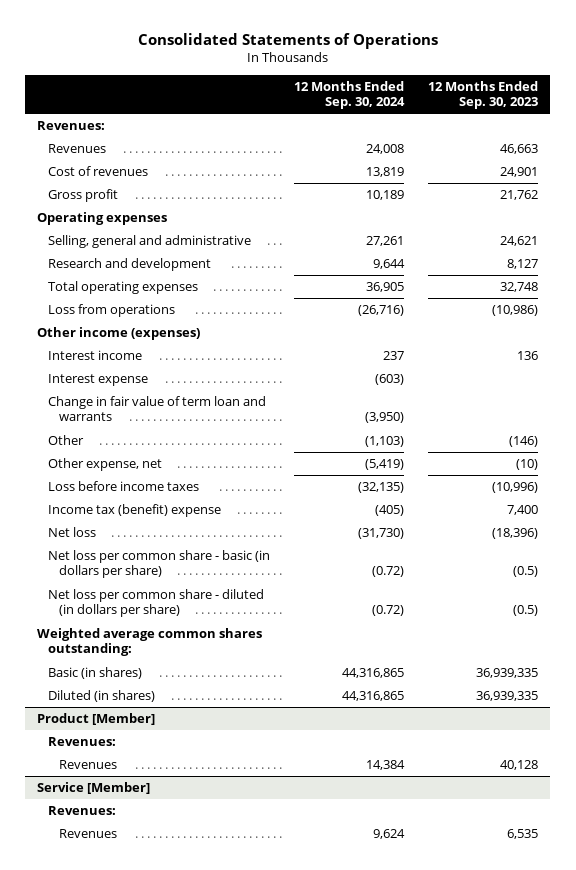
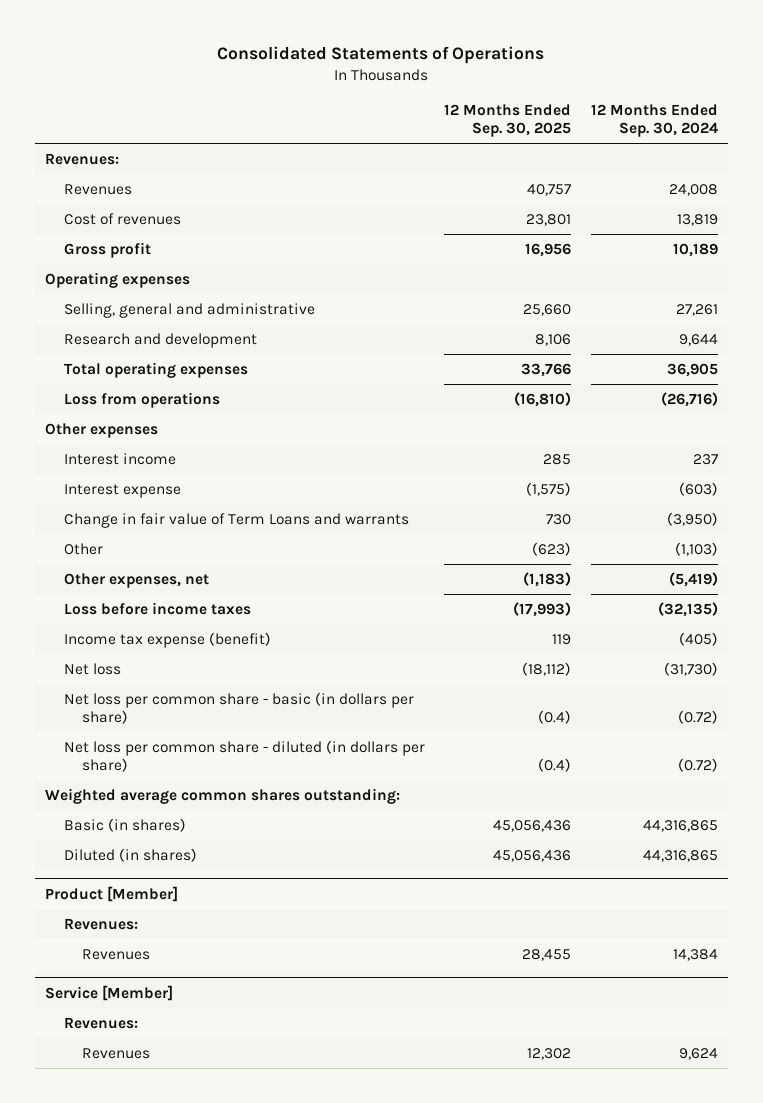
[428,80,539,110] 12 Months Ended Sep. 30, 2023 -> none
none -> [444,104,572,137] 12 Months Ended Sep. 30, 2025
[37,327,201,341] Other income (expenses) -> [44,422,158,438] Other expenses
[48,396,267,422] Change in fair value of term loan and warrants -> [63,512,409,528] Change in fair value of Term Loans and warrants
[48,458,163,472] Other expense, net -> [63,572,209,588] Other expenses, net
[48,504,222,518] Income tax (benefit) expense -> [63,631,271,648] Income tax expense (benefit)

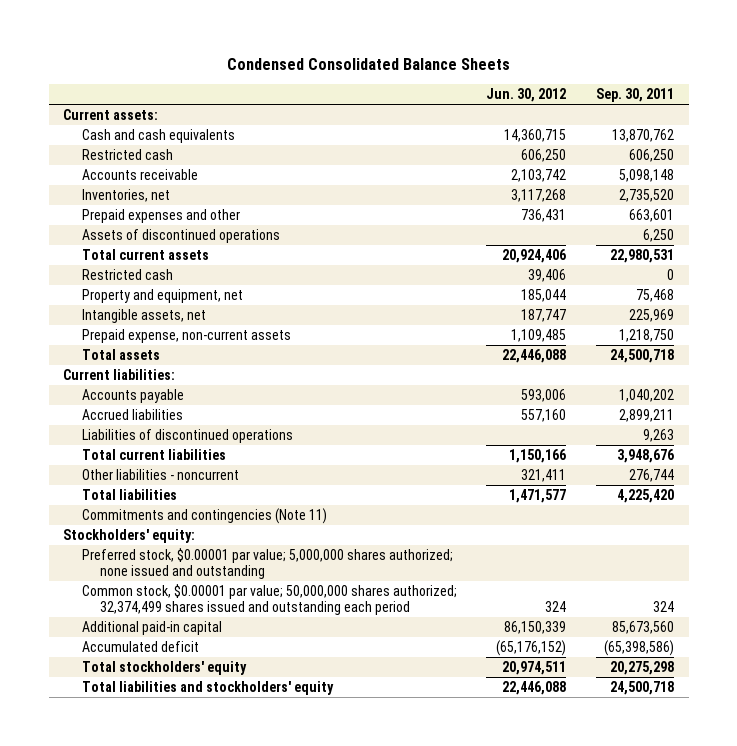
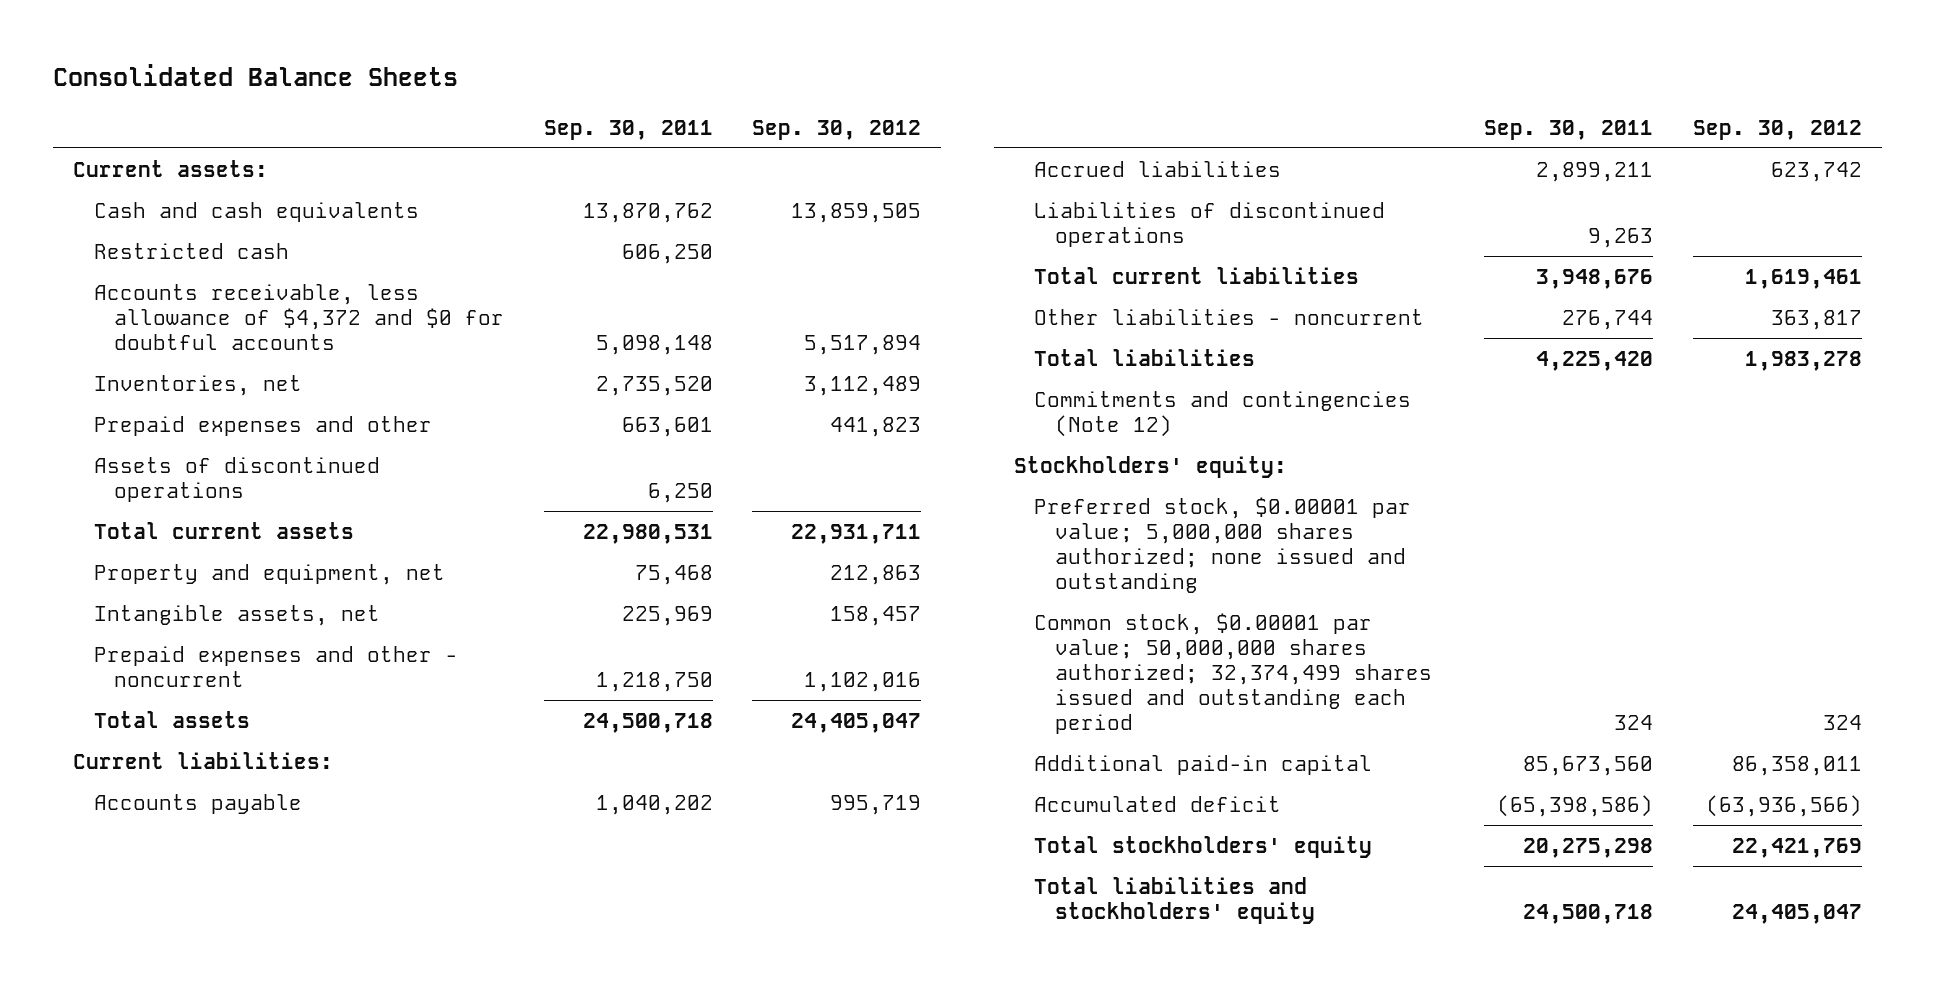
[226,58,510,71] Condensed Consolidated Balance Sheets -> [53,63,459,86] Consolidated Balance Sheets
[486,88,567,103] Jun. 30, 2012 -> none
none -> [752,119,922,140] Sep. 30, 2012
[81,168,198,180] Accounts receivable -> [93,283,505,350] Accounts receivable, less allowance of $4,372 and $0 for doubtful accounts
[81,268,173,280] Restricted cash -> none
[81,328,291,343] Prepaid expense, non-current assets -> [93,645,458,687] Prepaid expenses and other - noncurrent
[81,507,327,524] Commitments and contingencies (Note 11) -> [1034,390,1412,437] Commitments and contingencies (Note 12)

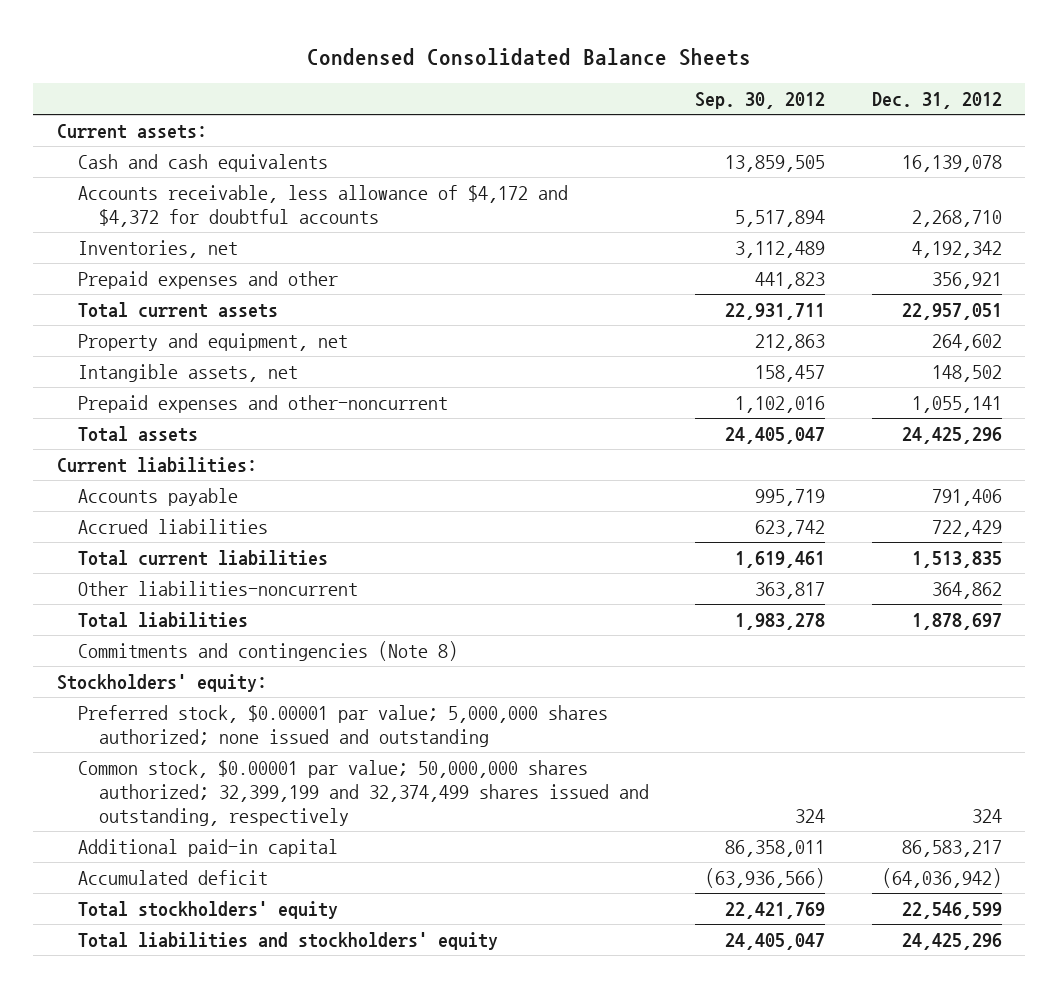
[53,63,459,86] Consolidated Balance Sheets -> [307,47,752,66] Condensed Consolidated Balance Sheets
[543,119,713,140] Sep. 30, 2011 -> none
none -> [871,91,1002,109] Dec. 31, 2012
[93,242,289,259] Restricted cash -> none
[93,283,505,350] Accounts receivable, less allowance of $4,372 and $0 for doubtful accounts -> [77,184,568,227] Accounts receivable, less allowance of $4,172 and $4,372 for doubtful accounts
[93,456,380,502] Assets of discontinued operations -> none
[93,645,458,687] Prepaid expenses and other - noncurrent -> [77,394,448,413] Prepaid expenses and other-noncurrent
[1034,201,1386,247] Liabilities of discontinued operations -> none
[1034,308,1425,325] Other liabilities - noncurrent -> [77,580,358,596] Other liabilities-noncurrent
[1034,390,1412,437] Commitments and contingencies (Note 12) -> [77,640,458,661] Commitments and contingencies (Note 8)
[1034,612,1432,735] Common stock, $0.00001 par value; 50,000,000 shares authorized; 32,374,499 shares issued and outstanding each period -> [77,759,649,826] Common stock, $0.00001 par value; 50,000,000 shares authorized; 32,399,199 and 32,374,499 shares issued and outstanding, respectively

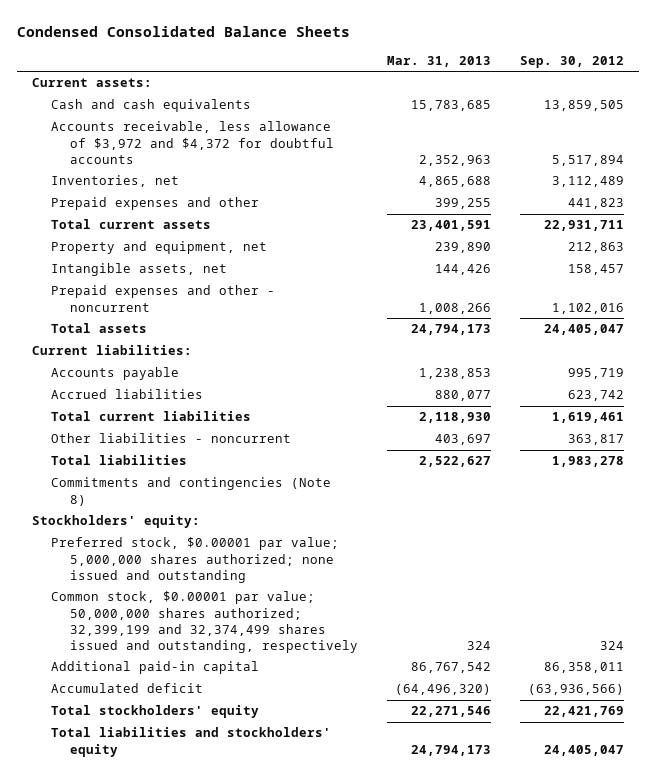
[871,91,1002,109] Dec. 31, 2012 -> none
none -> [387,55,492,67] Mar. 31, 2013
[77,184,568,227] Accounts receivable, less allowance of $4,172 and $4,372 for doubtful accounts -> [51,121,335,164] Accounts receivable, less allowance of $3,972 and $4,372 for doubtful accounts
[77,394,448,413] Prepaid expenses and other-noncurrent -> [51,285,276,312] Prepaid expenses and other - noncurrent
[77,580,358,596] Other liabilities-noncurrent -> [51,433,292,444] Other liabilities - noncurrent

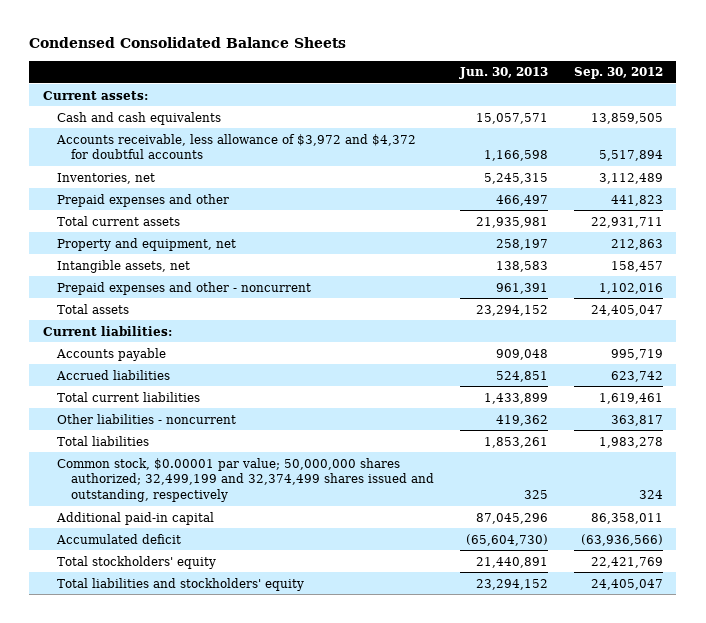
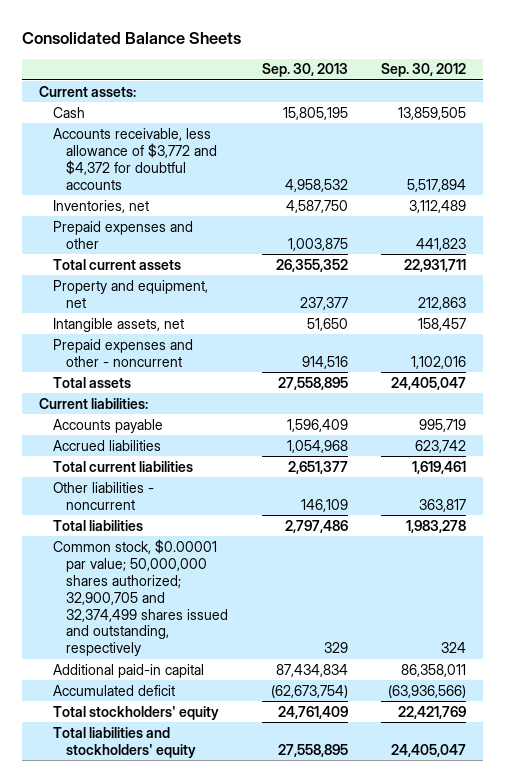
[29,37,347,49] Condensed Consolidated Balance Sheets -> [22,32,242,45] Consolidated Balance Sheets
[458,67,548,80] Jun. 30, 2013 -> none
none -> [261,63,348,78] Sep. 30, 2013
[56,111,221,125] Cash and cash equivalents -> [52,106,85,118] Cash
[55,133,416,160] Accounts receivable, less allowance of $3,972 and $4,372 for doubtful accounts -> [52,127,217,190] Accounts receivable, less allowance of $3,772 and $4,372 for doubtful accounts
[56,457,434,503] Common stock, $0.00001 par value; 50,000,000 shares authorized; 32,499,199 and 32,374,499 shares issued and outstanding, respectively -> [52,538,228,657] Common stock, $0.00001 par value; 50,000,000 shares authorized; 32,900,705 and 32,374,499 shares issued and outstanding, respectively

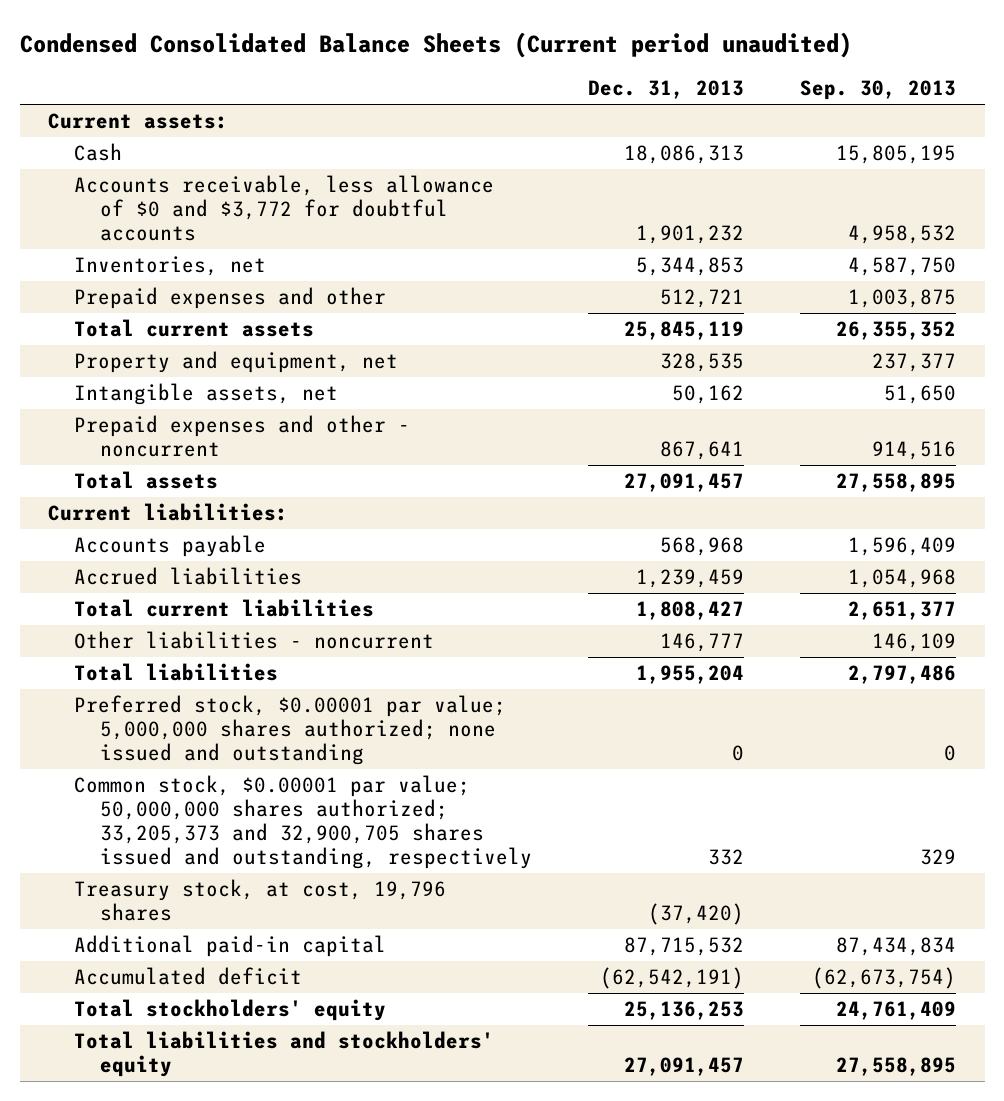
[22,32,242,45] Consolidated Balance Sheets -> [19,31,852,58] Condensed Consolidated Balance Sheets (Current period unaudited)
[381,63,467,78] Sep. 30, 2012 -> none
none -> [588,80,745,100] Dec. 31, 2013
[52,127,217,190] Accounts receivable, less allowance of $3,772 and $4,372 for doubtful accounts -> [73,175,494,242] Accounts receivable, less allowance of $0 and $3,772 for doubtful accounts
none -> [73,695,506,766] Preferred stock, $0.00001 par value; 5,000,000 shares authorized; none issued and outstanding
[52,538,228,657] Common stock, $0.00001 par value; 50,000,000 shares authorized; 32,900,705 and 32,374,499 shares issued and outstanding, respectively -> [73,775,533,869] Common stock, $0.00001 par value; 50,000,000 shares authorized; 33,205,373 and 32,900,705 shares issued and outstanding, respectively
none -> [73,879,446,922] Treasury stock, at cost, 19,796 shares

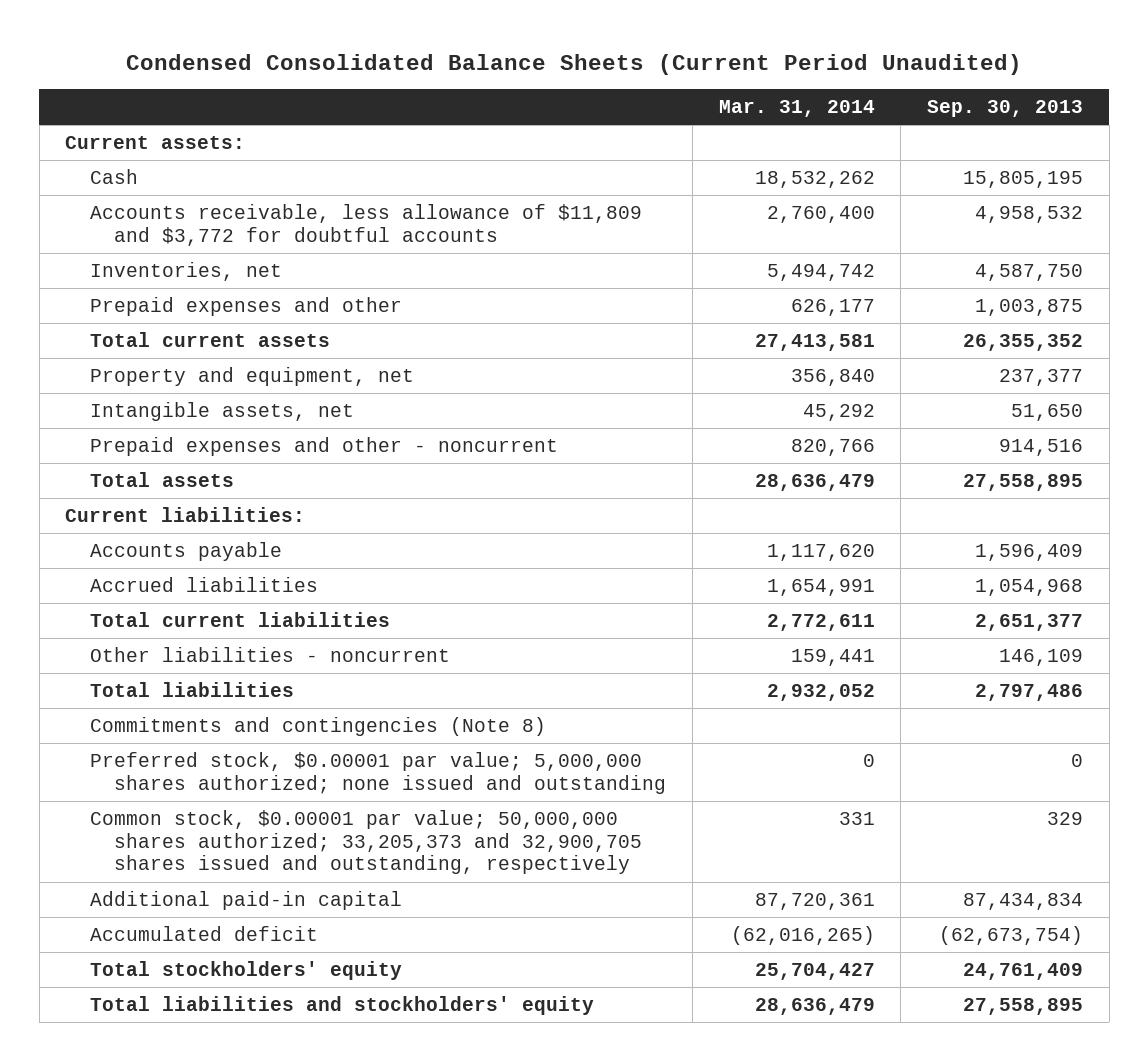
[19,31,852,58] Condensed Consolidated Balance Sheets (Current period unaudited) -> [126,53,1023,75] Condensed Consolidated Balance Sheets (Current Period Unaudited)
[588,80,745,100] Dec. 31, 2013 -> none
none -> [718,100,875,118] Mar. 31, 2014
[73,175,494,242] Accounts receivable, less allowance of $0 and $3,772 for doubtful accounts -> [89,204,642,246] Accounts receivable, less allowance of $11,809 and $3,772 for doubtful accounts
none -> [89,717,546,737] Commitments and contingencies (Note 8)
[73,879,446,922] Treasury stock, at cost, 19,796 shares -> none

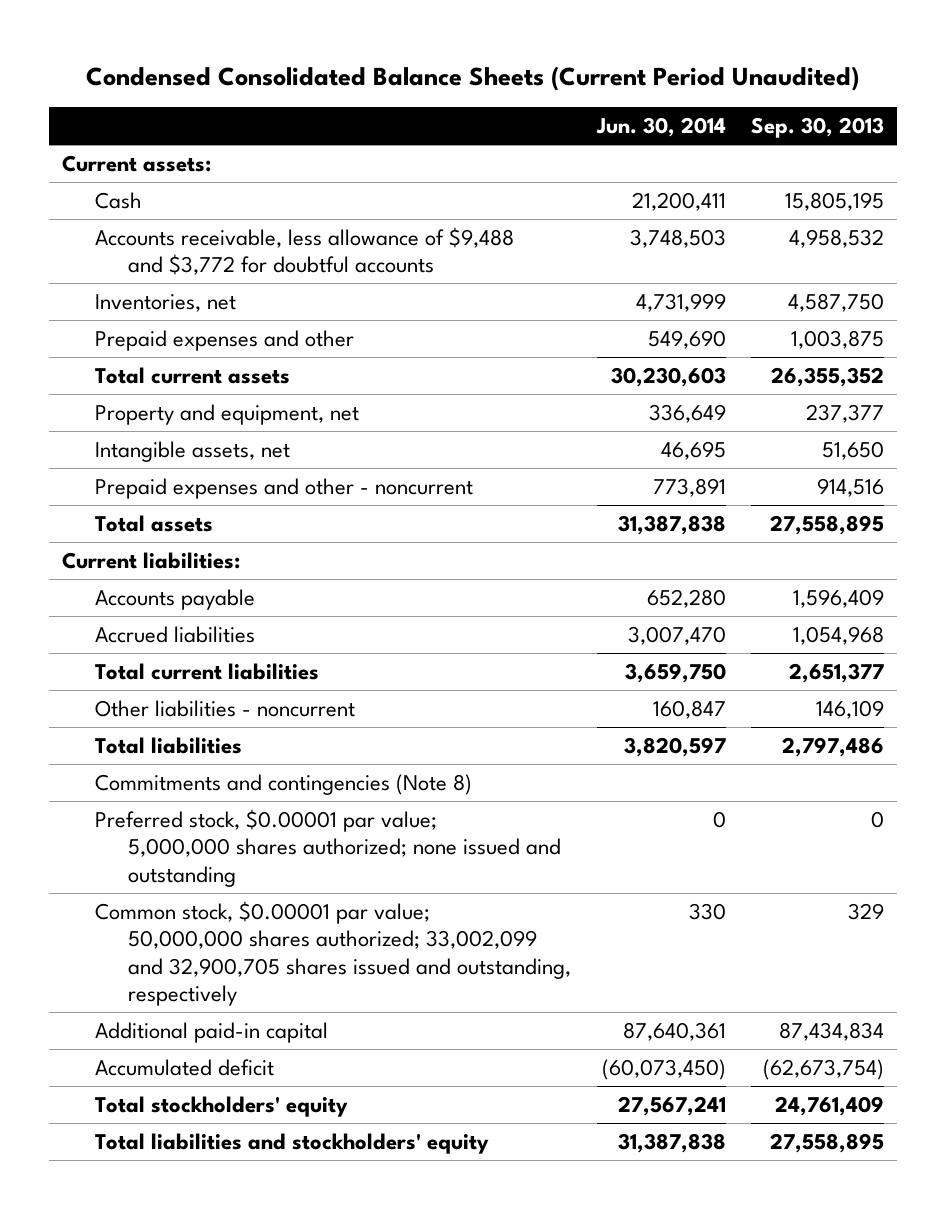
[718,100,875,118] Mar. 31, 2014 -> none
none -> [595,117,726,138] Jun. 30, 2014
[89,204,642,246] Accounts receivable, less allowance of $11,809 and $3,772 for doubtful accounts -> [95,226,515,276] Accounts receivable, less allowance of $9,488 and $3,772 for doubtful accounts
[89,810,643,875] Common stock, $0.00001 par value; 50,000,000 shares authorized; 33,205,373 and 32,900,705 shares issued and outstanding, respectively -> [95,900,572,1007] Common stock, $0.00001 par value; 50,000,000 shares authorized; 33,002,099 and 32,900,705 shares issued and outstanding, respectively

